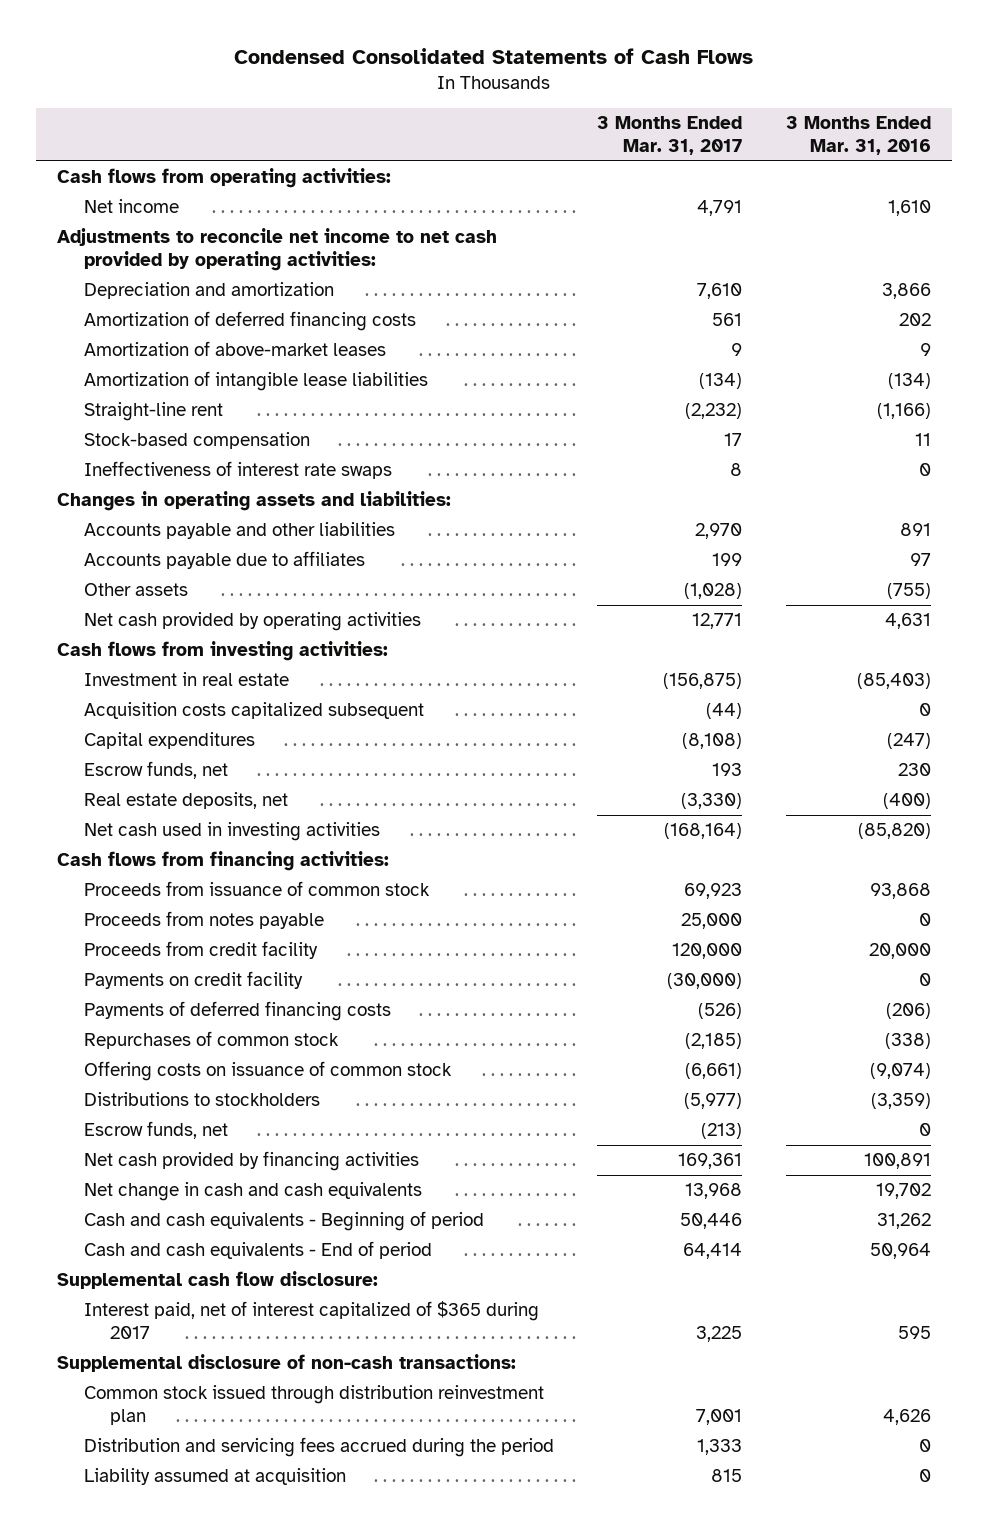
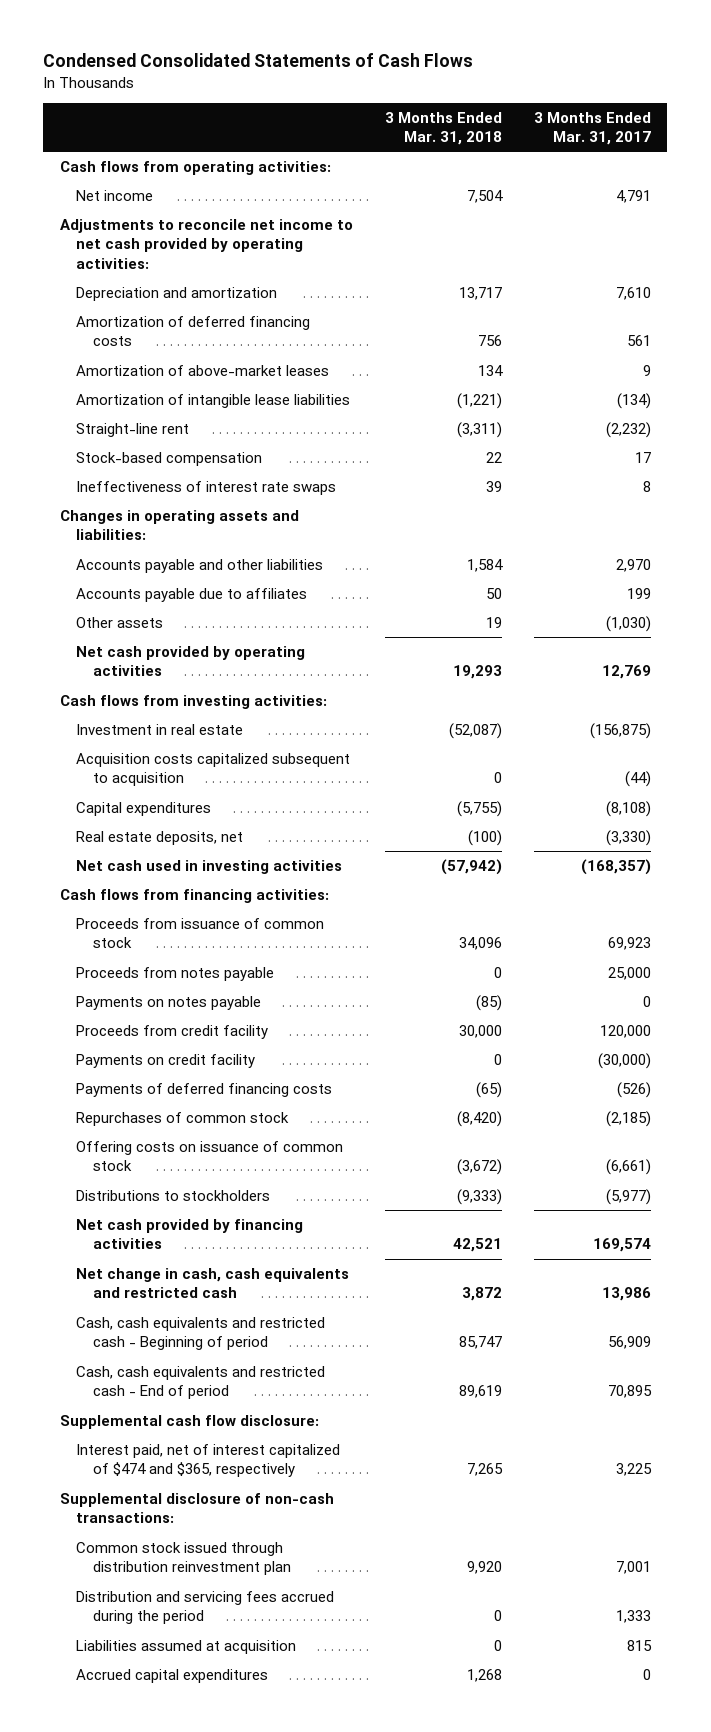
[785,116,931,156] 3 Months Ended Mar. 31, 2016 -> none
none -> [384,111,502,146] 3 Months Ended Mar. 31, 2018
[684,583,743,600] (1,028) -> [606,615,652,632] (1,030)
[692,613,743,630] 12,771 -> [602,665,652,680] 12,769
[83,702,424,720] Acquisition costs capitalized subsequent -> [76,752,351,787] Acquisition costs capitalized subsequent to acquisition
[83,761,228,780] Escrow funds, net -> none
[664,823,743,840] (168,164) -> [581,858,652,875] (168,357)
none -> [76,995,262,1010] Payments on notes payable
[83,1121,228,1140] Escrow funds, net -> none
[678,1153,743,1170] 169,361 -> [593,1238,652,1253] 169,574
[83,1182,422,1202] Net change in cash and cash equivalents -> [76,1267,350,1299] Net change in cash, cash equivalents and restricted cash
[685,1183,743,1200] 13,968 -> [602,1287,652,1302] 13,986
[83,1211,484,1232] Cash and cash equivalents - Beginning of period -> [76,1316,326,1351] Cash, cash equivalents and restricted cash - Beginning of period
[680,1213,743,1230] 50,446 -> [608,1336,652,1350] 56,909
[83,1241,432,1260] Cash and cash equivalents - End of period -> [76,1365,326,1400] Cash, cash equivalents and restricted cash - End of period
[683,1243,743,1260] 64,414 -> [608,1385,653,1399] 70,895
[83,1301,539,1340] Interest paid, net of interest capitalized of $365 during 2017 -> [76,1443,341,1478] Interest paid, net of interest capitalized of $474 and $365, respectively
[83,1468,346,1486] Liability assumed at acquisition -> [76,1639,297,1654] Liabilities assumed at acquisition
none -> [76,1668,269,1683] Accrued capital expenditures

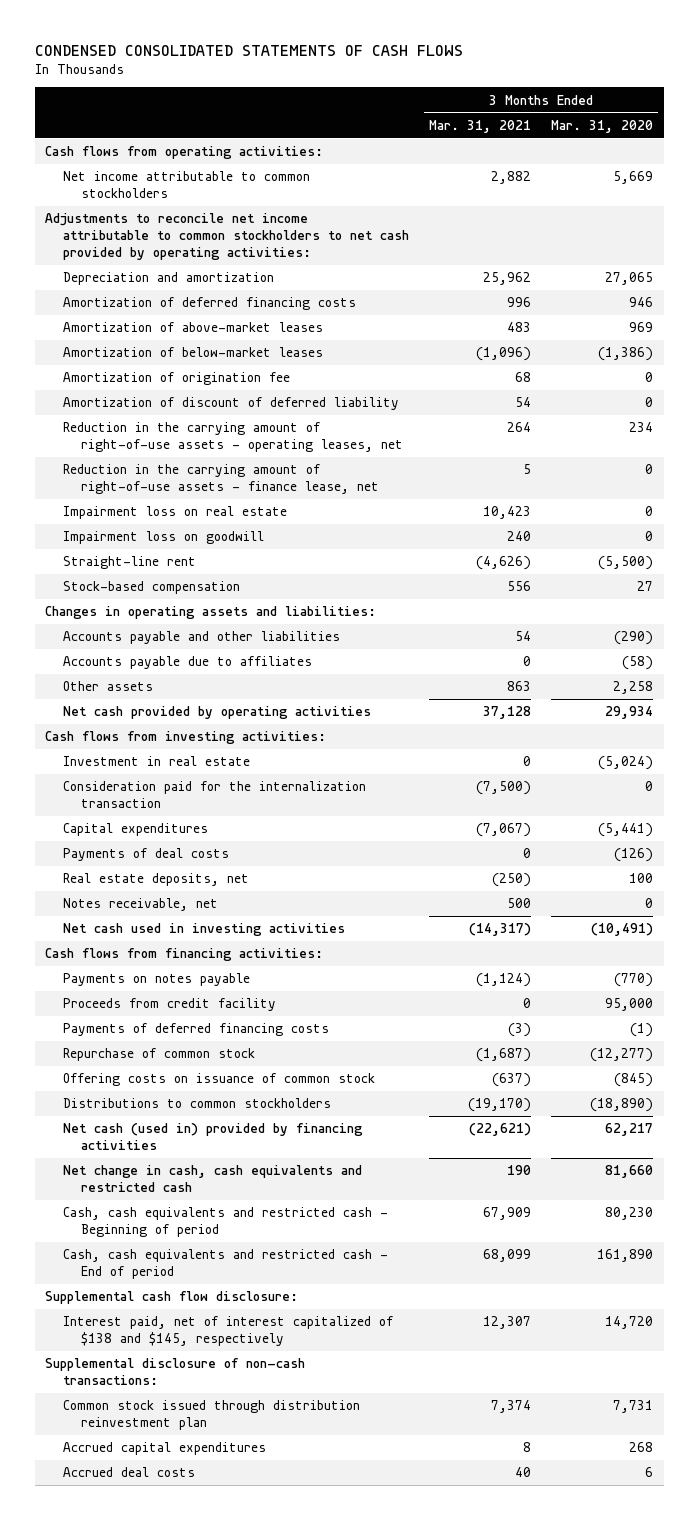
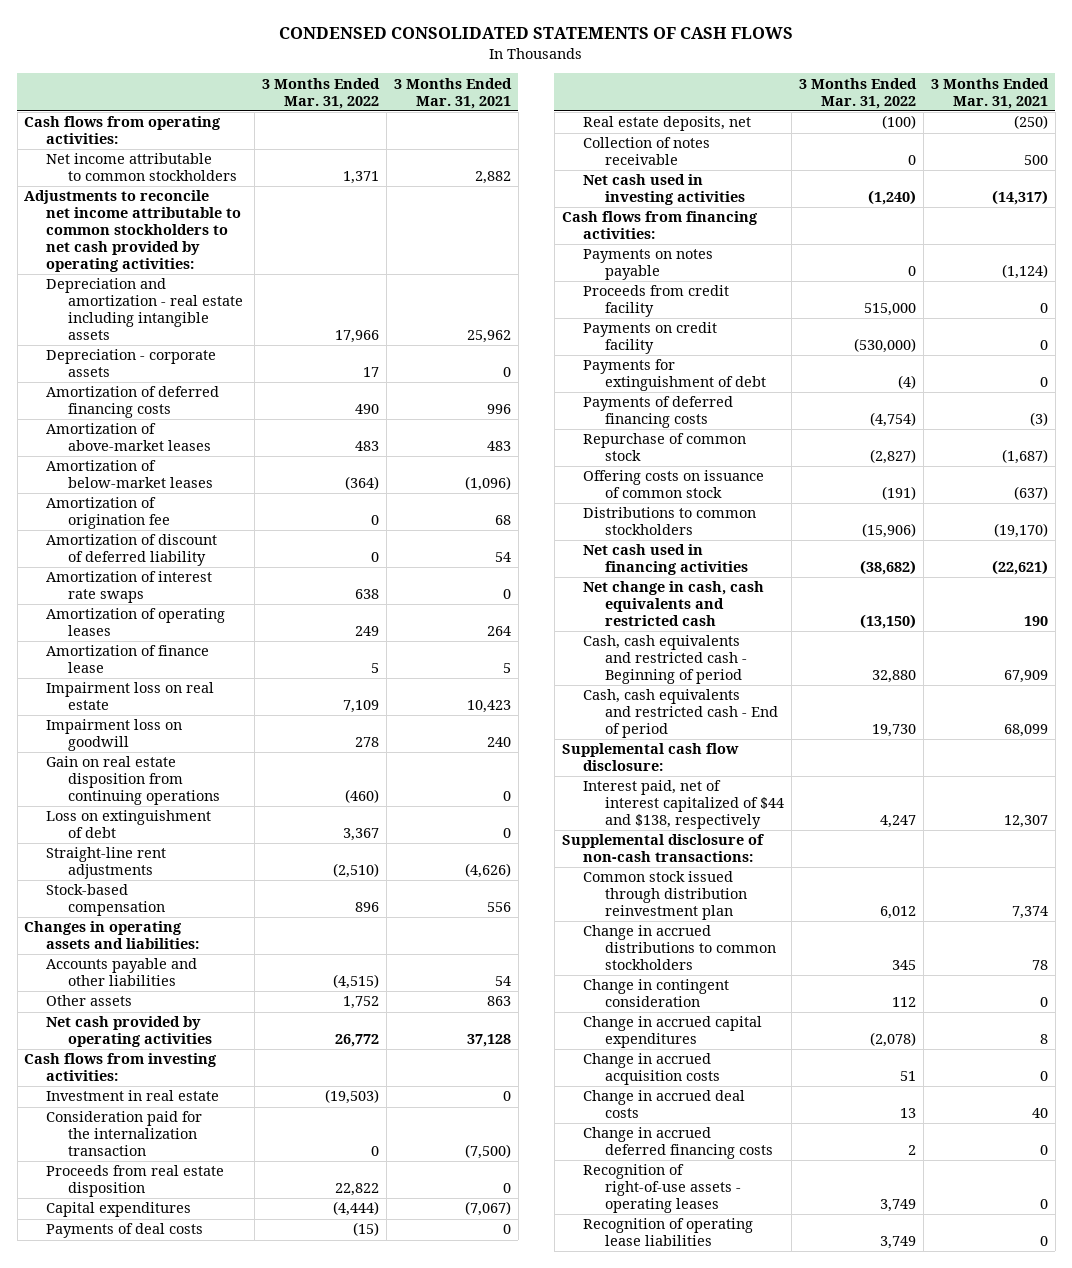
[551,119,654,133] Mar. 31, 2020 -> none
none -> [261,77,380,109] 3 Months Ended Mar. 31, 2022
[63,272,275,286] Depreciation and amortization -> [46,278,243,340] Depreciation and amortization - real estate including intangible assets
none -> [46,349,217,378] Depreciation - corporate assets
none -> [46,571,213,604] Amortization of interest rate swaps
[63,422,403,452] Reduction in the carrying amount of right-of-use assets - operating leases, net -> [46,608,226,637] Amortization of operating leases
[63,464,379,494] Reduction in the carrying amount of right-of-use assets - finance lease, net -> [46,645,210,674] Amortization of finance lease
none -> [46,756,220,806] Gain on real estate disposition from continuing operations
none -> [46,810,212,839] Loss on extinguishment of debt
[63,556,197,570] Straight-line rent -> [46,847,167,880] Straight-line rent adjustments
[63,656,313,670] Accounts payable due to affiliates -> none
none -> [46,1165,225,1198] Proceeds from real estate disposition
[63,898,219,912] Notes receivable, net -> [583,137,711,166] Collection of notes receivable
none -> [583,322,718,355] Payments on credit facility
none -> [583,359,767,392] Payments for extinguishment of debt
[63,1123,364,1150] Net cash (used in) provided by financing activities -> [583,544,749,576] Net cash used in financing activities
[63,1316,394,1346] Interest paid, net of interest capitalized of $138 and $145, respectively -> [583,780,785,830] Interest paid, net of interest capitalized of $44 and $138, respectively
none -> [583,925,777,971] Change in accrued distributions to common stockholders
none -> [583,979,730,1008] Change in contingent consideration
[63,1442,267,1456] Accrued capital expenditures -> [583,1016,763,1049] Change in accrued capital expenditures
none -> [583,1053,721,1086] Change in accrued acquisition costs
[63,1467,196,1478] Accrued deal costs -> [583,1090,746,1119] Change in accrued deal costs
none -> [583,1127,774,1160] Change in accrued deferred financing costs
none -> [583,1164,742,1214] Recognition of right-of-use assets - operating leases
none -> [583,1218,754,1247] Recognition of operating lease liabilities

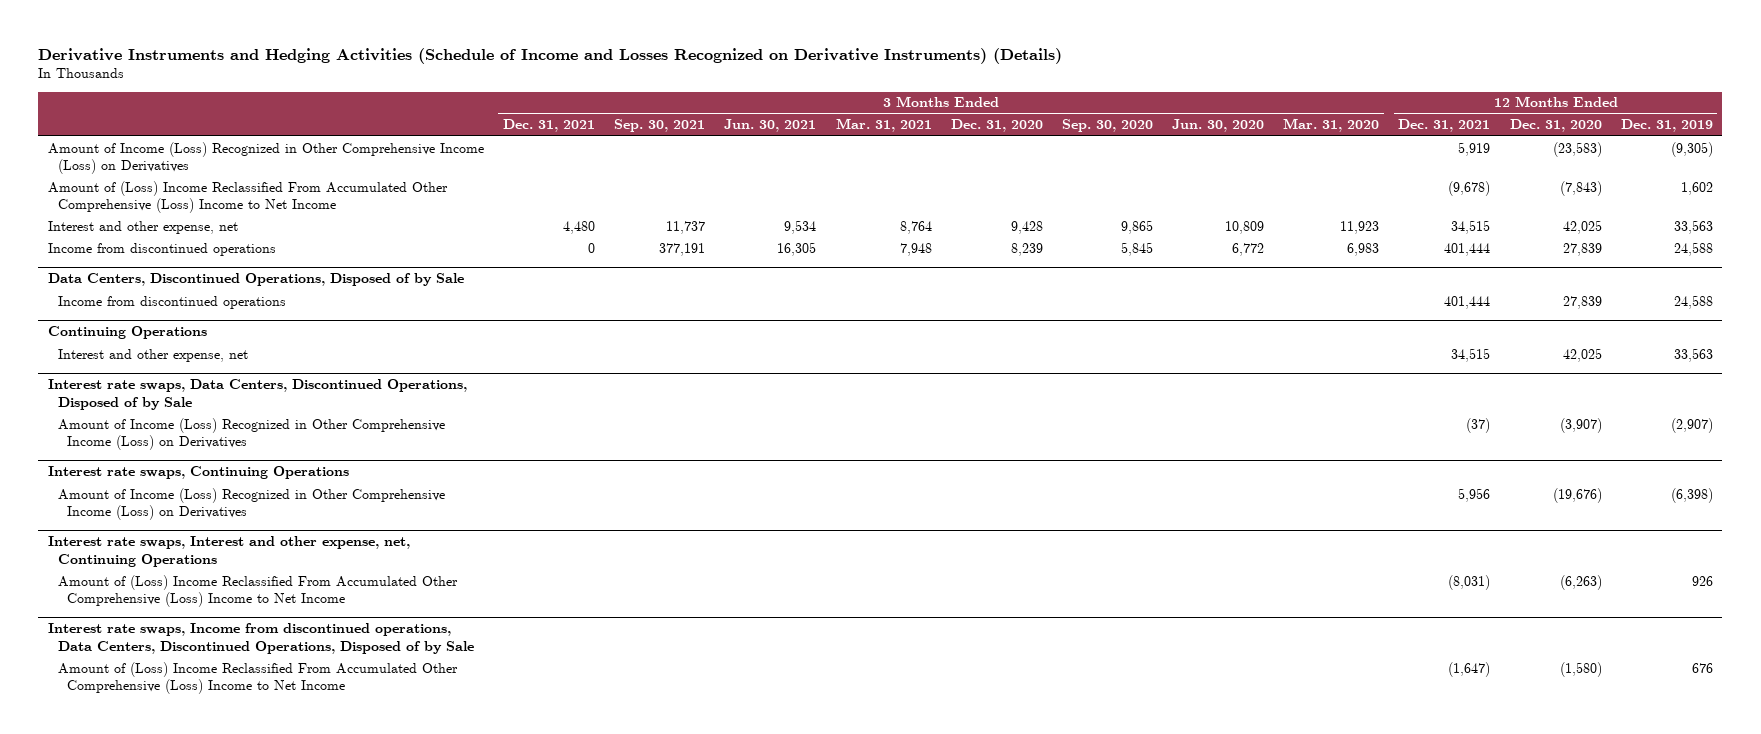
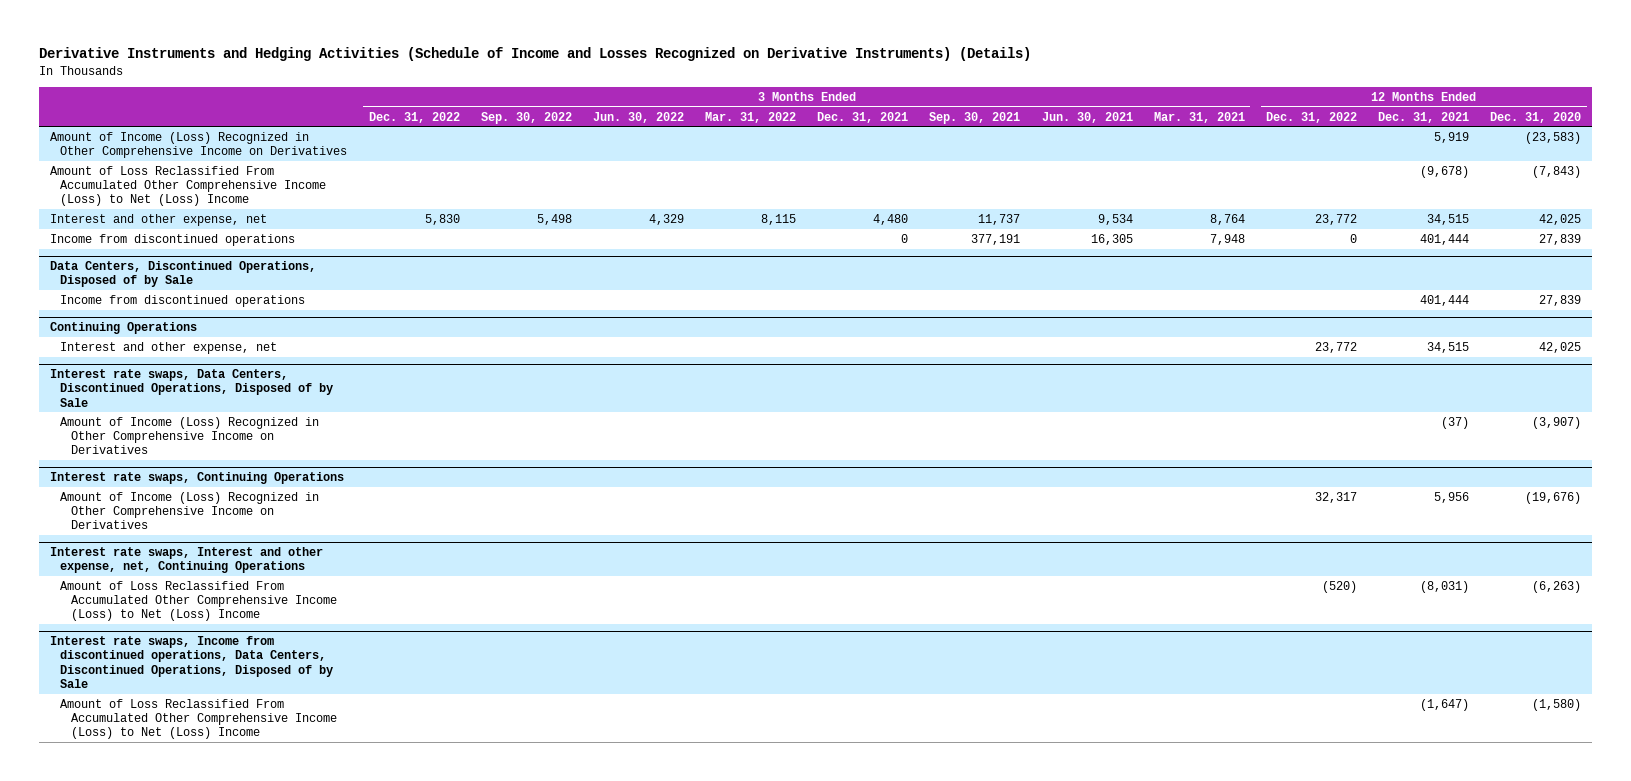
[950,119,1043,133] Dec. 31, 2020 -> none
[1061,119,1153,133] Sep. 30, 2020 -> none
[1172,119,1265,133] Jun. 30, 2020 -> none
[1283,118,1380,133] Mar. 31, 2020 -> none
[1620,119,1713,133] Dec. 31, 2019 -> none
none -> [368,111,460,123] Dec. 31, 2022
none -> [480,111,572,124] Sep. 30, 2022
none -> [592,111,684,123] Jun. 30, 2022
none -> [705,111,797,123] Mar. 31, 2022
none -> [1265,111,1357,123] Dec. 31, 2022
[47,141,484,175] Amount of Income (Loss) Recognized in Other Comprehensive Income (Loss) on Derivatives -> [49,131,348,159] Amount of Income (Loss) Recognized in Other Comprehensive Income on Derivatives
[47,180,448,214] Amount of (Loss) Income Reclassified From Accumulated Other Comprehensive (Loss) Income to Net Income -> [49,165,327,207] Amount of Loss Reclassified From Accumulated Other Comprehensive Income (Loss) to Net (Loss) Income
[57,417,445,451] Amount of Income (Loss) Recognized in Other Comprehensive Income (Loss) on Derivatives -> [60,416,320,455] Amount of Income (Loss) Recognized in Other Comprehensive Income on Derivatives
[57,487,445,521] Amount of Income (Loss) Recognized in Other Comprehensive Income (Loss) on Derivatives -> [60,491,320,530] Amount of Income (Loss) Recognized in Other Comprehensive Income on Derivatives
[57,574,458,608] Amount of (Loss) Income Reclassified From Accumulated Other Comprehensive (Loss) Income to Net Income -> [60,580,338,622] Amount of Loss Reclassified From Accumulated Other Comprehensive Income (Loss) to Net (Loss) Income
[57,661,458,695] Amount of (Loss) Income Reclassified From Accumulated Other Comprehensive (Loss) Income to Net Income -> [60,698,338,740] Amount of Loss Reclassified From Accumulated Other Comprehensive Income (Loss) to Net (Loss) Income

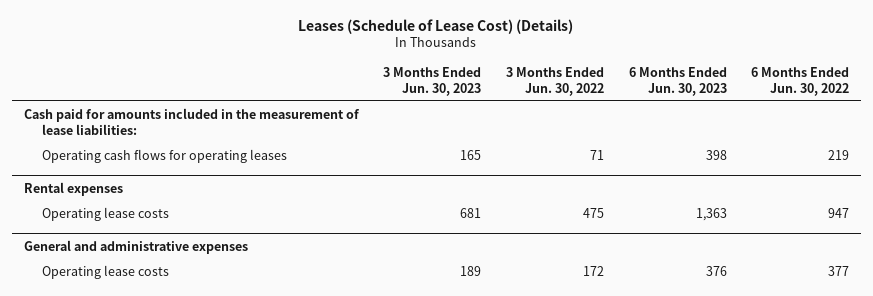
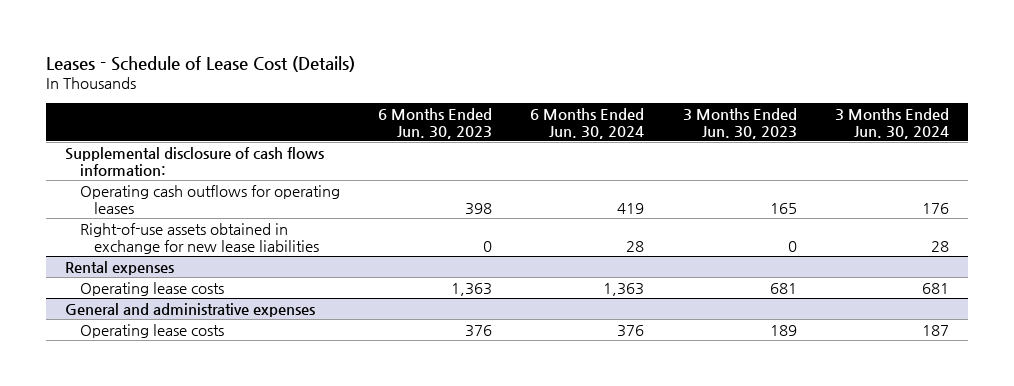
[298,18,574,34] Leases (Schedule of Lease Cost) (Details) -> [45,55,355,72] Leases - Schedule of Lease Cost (Details)
[505,66,604,96] 3 Months Ended Jun. 30, 2022 -> none
[751,66,850,96] 6 Months Ended Jun. 30, 2022 -> none
none -> [530,107,645,139] 6 Months Ended Jun. 30, 2024
none -> [835,107,950,139] 3 Months Ended Jun. 30, 2024
[23,108,360,135] Cash paid for amounts included in the measurement of lease liabilities: -> [65,146,325,176] Supplemental disclosure of cash flows information:
[41,149,287,164] Operating cash flows for operating leases -> [79,184,340,214] Operating cash outflows for operating leases
none -> [79,222,320,254] Right-of-use assets obtained in exchange for new lease liabilities

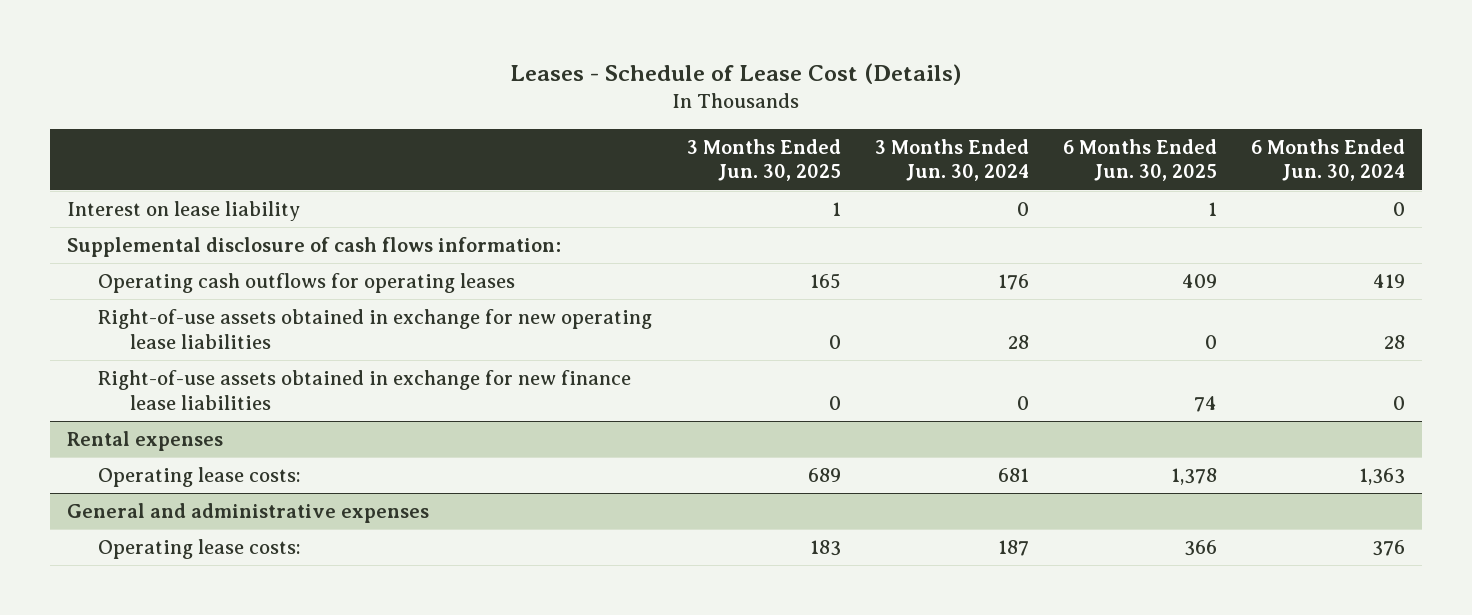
[378,107,493,139] 6 Months Ended Jun. 30, 2023 -> none
[682,107,797,139] 3 Months Ended Jun. 30, 2023 -> none
none -> [686,138,841,182] 3 Months Ended Jun. 30, 2025
none -> [1062,138,1217,182] 6 Months Ended Jun. 30, 2025
none -> [66,201,300,222] Interest on lease liability
[79,222,320,254] Right-of-use assets obtained in exchange for new lease liabilities -> [98,309,653,349] Right-of-use assets obtained in exchange for new operating lease liabilities
none -> [98,370,632,410] Right-of-use assets obtained in exchange for new finance lease liabilities
[79,281,224,296] Operating lease costs -> [98,467,301,488] Operating lease costs:
[79,323,224,338] Operating lease costs -> [98,539,301,560] Operating lease costs:

